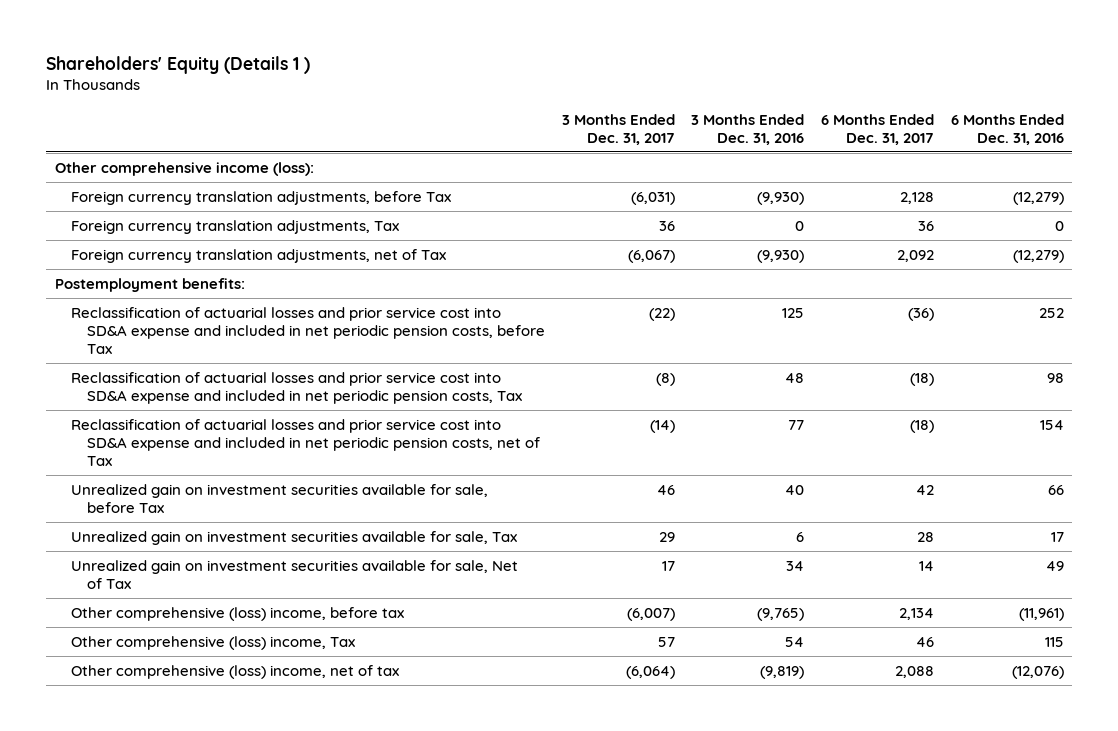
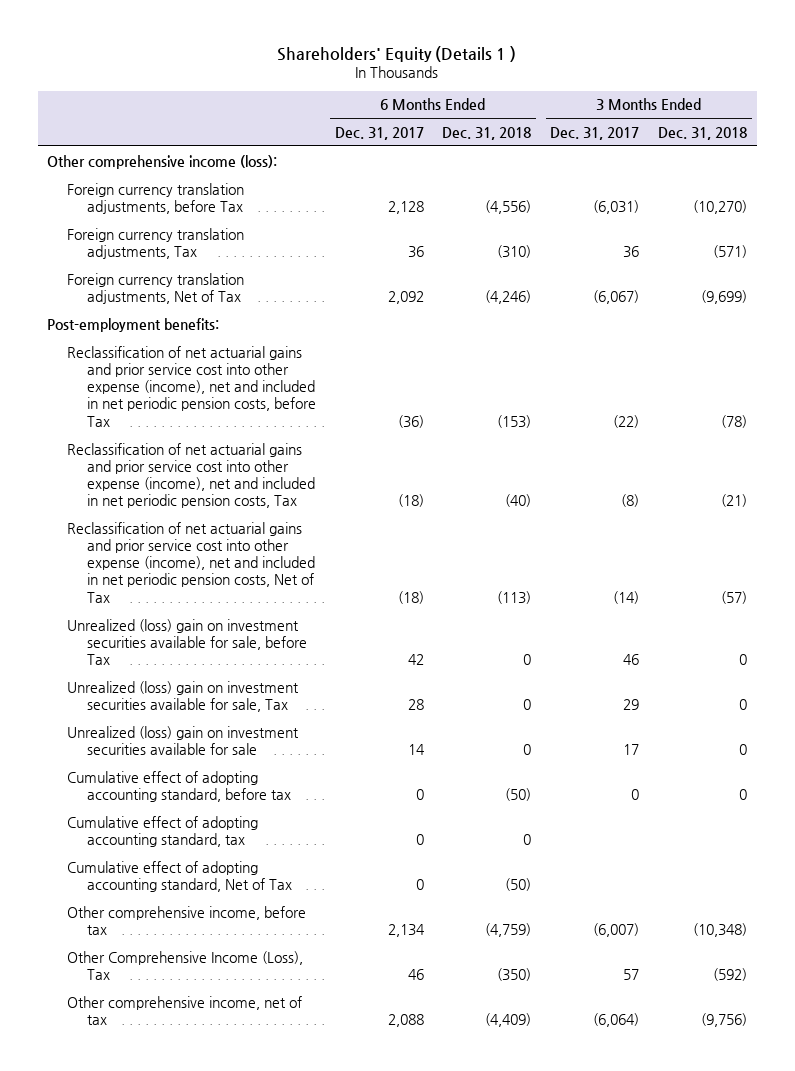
[691,113,805,145] 3 Months Ended Dec. 31, 2016 -> none
[950,113,1064,145] 6 Months Ended Dec. 31, 2016 -> none
none -> [442,126,532,140] Dec. 31, 2018
none -> [658,126,748,140] Dec. 31, 2018
[70,248,446,263] Foreign currency translation adjustments, net of Tax -> [66,272,244,304] Foreign currency translation adjustments, Net of Tax
[54,277,245,292] Postemployment benefits: -> [47,317,220,332] Post-employment benefits:
[70,306,545,354] Reclassification of actuarial losses and prior service cost into SD&A expense and included in net periodic pension costs, before Tax -> [66,345,316,427] Reclassification of net actuarial gains and prior service cost into other expense (income), net and included in net periodic pension costs, before Tax
[70,371,522,404] Reclassification of actuarial losses and prior service cost into SD&A expense and included in net periodic pension costs, Tax -> [66,442,315,509] Reclassification of net actuarial gains and prior service cost into other expense (income), net and included in net periodic pension costs, Tax
[70,418,540,466] Reclassification of actuarial losses and prior service cost into SD&A expense and included in net periodic pension costs, net of Tax -> [66,521,315,603] Reclassification of net actuarial gains and prior service cost into other expense (income), net and included in net periodic pension costs, Net of Tax
[70,483,488,513] Unrealized gain on investment securities available for sale, before Tax -> [66,618,307,666] Unrealized (loss) gain on investment securities available for sale, before Tax
[70,530,517,545] Unrealized gain on investment securities available for sale, Tax -> [66,680,299,712] Unrealized (loss) gain on investment securities available for sale, Tax
[70,559,518,589] Unrealized gain on investment securities available for sale, Net of Tax -> [66,725,299,755] Unrealized (loss) gain on investment securities available for sale
none -> [66,770,291,802] Cumulative effect of adopting accounting standard, before tax
none -> [66,815,258,847] Cumulative effect of adopting accounting standard, tax
none -> [66,860,292,892] Cumulative effect of adopting accounting standard, Net of Tax
[70,606,404,621] Other comprehensive (loss) income, before tax -> [66,905,306,935] Other comprehensive income, before tax
[70,635,355,650] Other comprehensive (loss) income, Tax -> [66,950,303,980] Other Comprehensive Income (Loss), Tax
[70,664,399,679] Other comprehensive (loss) income, net of tax -> [66,995,302,1025] Other comprehensive income, net of tax

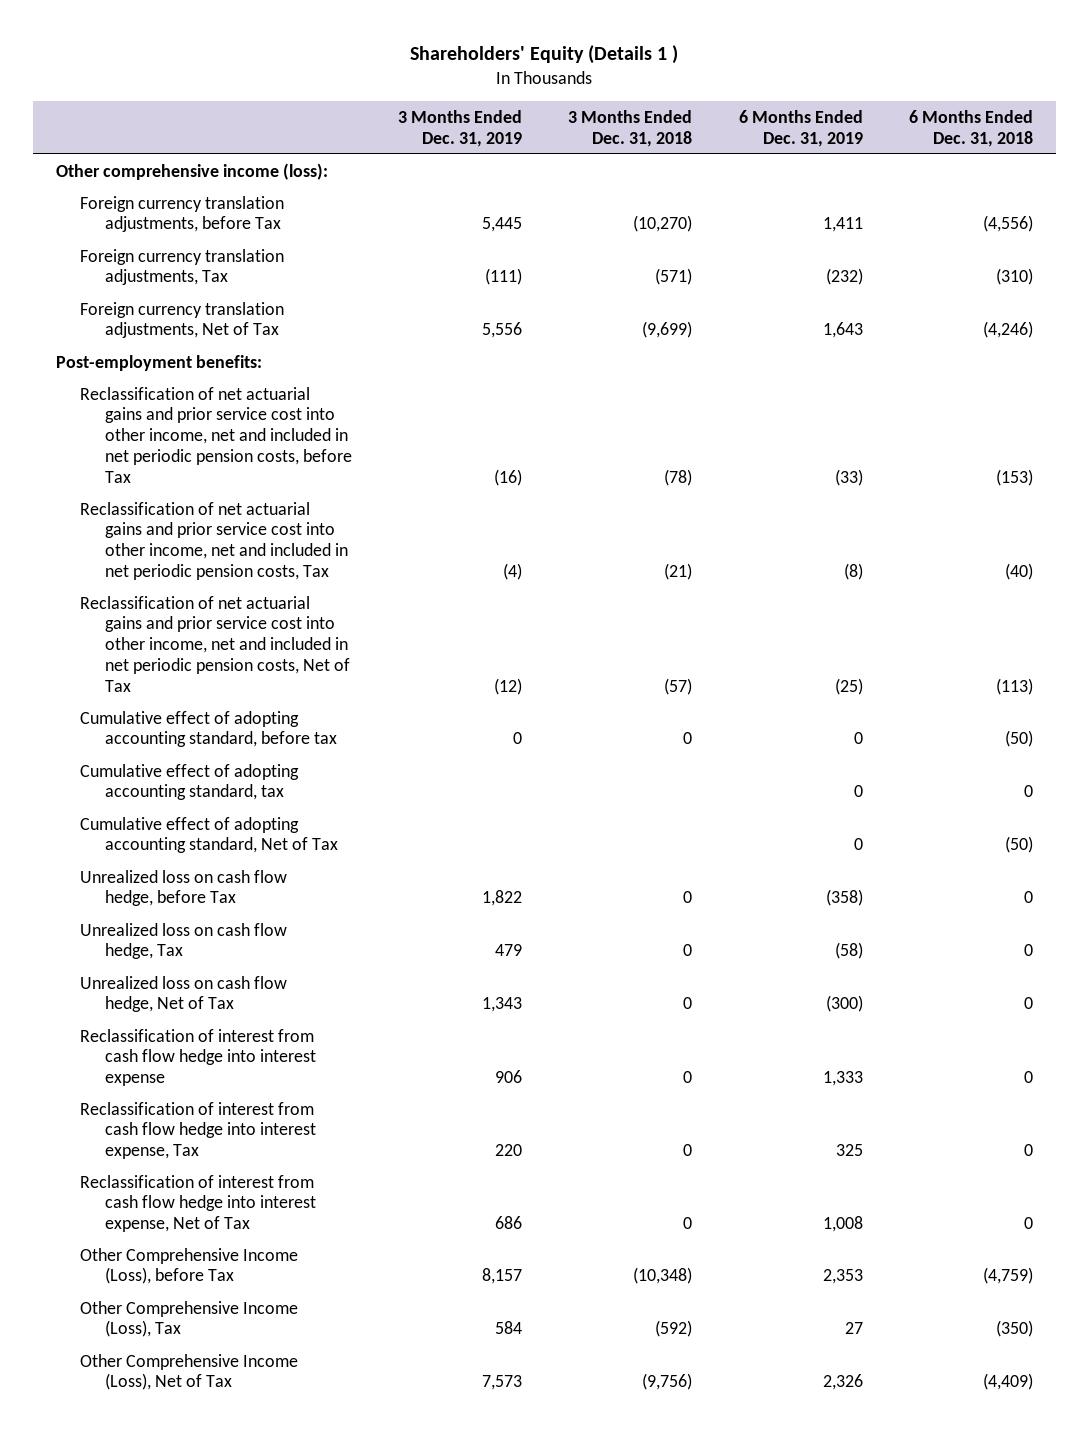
[334,126,424,140] Dec. 31, 2017 -> none
[550,126,640,140] Dec. 31, 2017 -> none
none -> [397,109,522,147] 3 Months Ended Dec. 31, 2019
none -> [738,109,863,147] 6 Months Ended Dec. 31, 2019
[66,618,307,666] Unrealized (loss) gain on investment securities available for sale, before Tax -> none
[66,680,299,712] Unrealized (loss) gain on investment securities available for sale, Tax -> none
[66,725,299,755] Unrealized (loss) gain on investment securities available for sale -> none
[66,345,316,427] Reclassification of net actuarial gains and prior service cost into other expense (income), net and included in net periodic pension costs, before Tax -> [80,386,352,483] Reclassification of net actuarial gains and prior service cost into other income, net and included in net periodic pension costs, before Tax
[66,442,315,509] Reclassification of net actuarial gains and prior service cost into other expense (income), net and included in net periodic pension costs, Tax -> [80,501,348,580] Reclassification of net actuarial gains and prior service cost into other income, net and included in net periodic pension costs, Tax
[66,521,315,603] Reclassification of net actuarial gains and prior service cost into other expense (income), net and included in net periodic pension costs, Net of Tax -> [80,595,350,692] Reclassification of net actuarial gains and prior service cost into other income, net and included in net periodic pension costs, Net of Tax
none -> [80,869,288,907] Unrealized loss on cash flow hedge, before Tax
none -> [80,922,288,960] Unrealized loss on cash flow hedge, Tax
none -> [80,975,288,1013] Unrealized loss on cash flow hedge, Net of Tax
none -> [80,1028,316,1087] Reclassification of interest from cash flow hedge into interest expense
none -> [80,1101,316,1160] Reclassification of interest from cash flow hedge into interest expense, Tax
none -> [80,1174,316,1233] Reclassification of interest from cash flow hedge into interest expense, Net of Tax
[66,905,306,935] Other comprehensive income, before tax -> [80,1247,299,1285] Other Comprehensive Income (Loss), before Tax
[66,995,302,1025] Other comprehensive income, net of tax -> [80,1353,299,1391] Other Comprehensive Income (Loss), Net of Tax

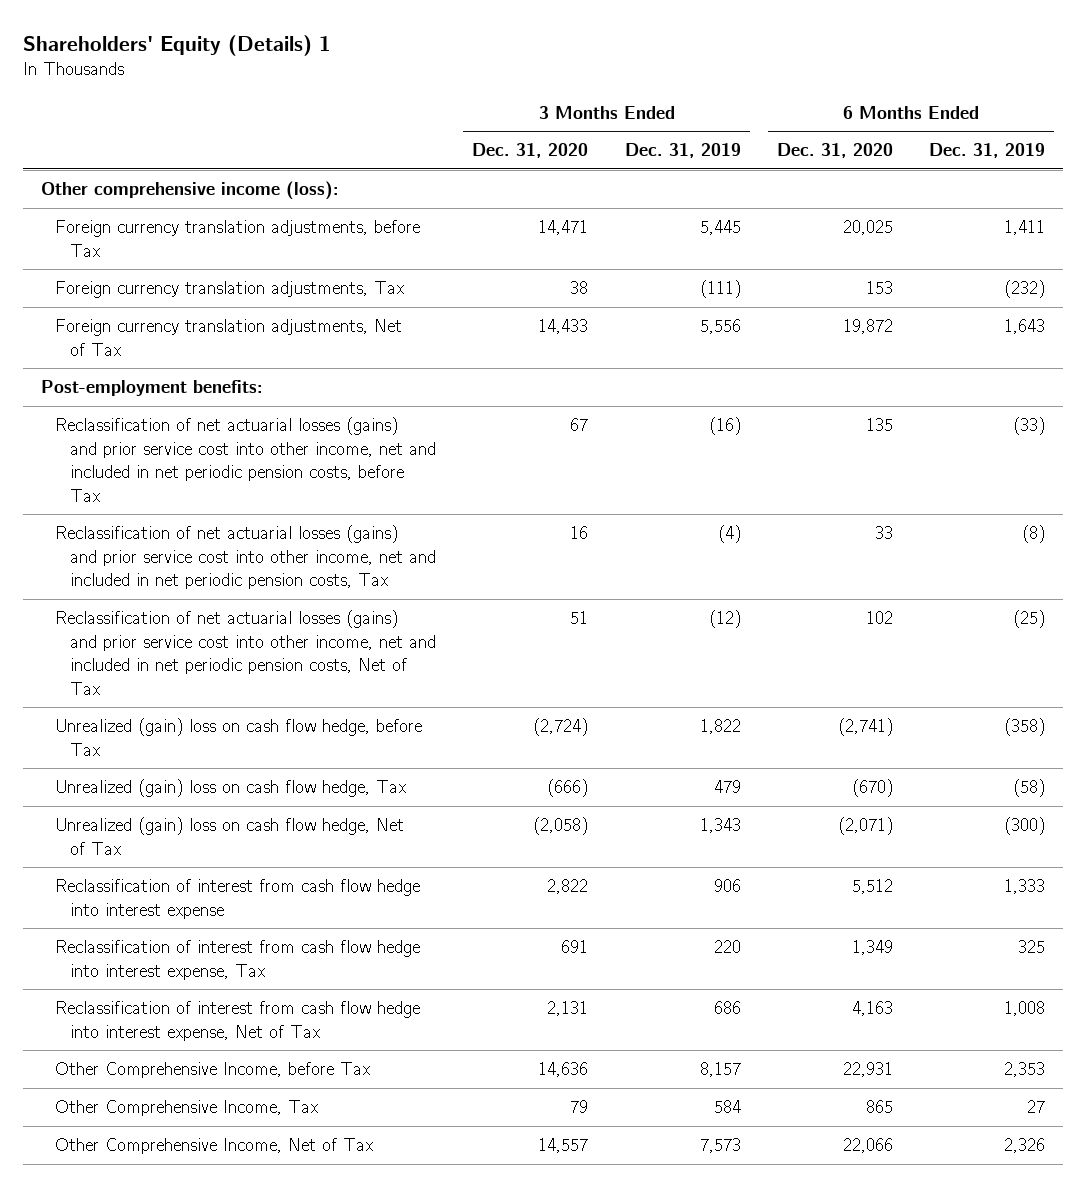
[410,45,679,65] Shareholders' Equity (Details 1 ) -> [22,34,331,56] Shareholders' Equity (Details) 1
[568,109,693,147] 3 Months Ended Dec. 31, 2018 -> none
[908,109,1033,147] 6 Months Ended Dec. 31, 2018 -> none
none -> [472,143,589,159] Dec. 31, 2020
none -> [776,143,893,159] Dec. 31, 2020
[80,710,337,748] Cumulative effect of adopting accounting standard, before tax -> none
[80,763,300,801] Cumulative effect of adopting accounting standard, tax -> none
[80,816,338,854] Cumulative effect of adopting accounting standard, Net of Tax -> none
[80,386,352,483] Reclassification of net actuarial gains and prior service cost into other income, net and included in net periodic pension costs, before Tax -> [55,417,437,502] Reclassification of net actuarial losses (gains) and prior service cost into other income, net and included in net periodic pension costs, before Tax
[80,501,348,580] Reclassification of net actuarial gains and prior service cost into other income, net and included in net periodic pension costs, Tax -> [55,525,437,590] Reclassification of net actuarial losses (gains) and prior service cost into other income, net and included in net periodic pension costs, Tax
[80,595,350,692] Reclassification of net actuarial gains and prior service cost into other income, net and included in net periodic pension costs, Net of Tax -> [55,610,437,695] Reclassification of net actuarial losses (gains) and prior service cost into other income, net and included in net periodic pension costs, Net of Tax
[80,869,288,907] Unrealized loss on cash flow hedge, before Tax -> [55,718,423,756] Unrealized (gain) loss on cash flow hedge, before Tax
[80,922,288,960] Unrealized loss on cash flow hedge, Tax -> [55,779,407,798] Unrealized (gain) loss on cash flow hedge, Tax
[80,975,288,1013] Unrealized loss on cash flow hedge, Net of Tax -> [55,817,405,855] Unrealized (gain) loss on cash flow hedge, Net of Tax
[80,1247,299,1285] Other Comprehensive Income (Loss), before Tax -> [55,1062,371,1079] Other Comprehensive Income, before Tax
[80,1300,299,1338] Other Comprehensive Income (Loss), Tax -> [55,1100,319,1117] Other Comprehensive Income, Tax
[80,1353,299,1391] Other Comprehensive Income (Loss), Net of Tax -> [55,1138,374,1155] Other Comprehensive Income, Net of Tax

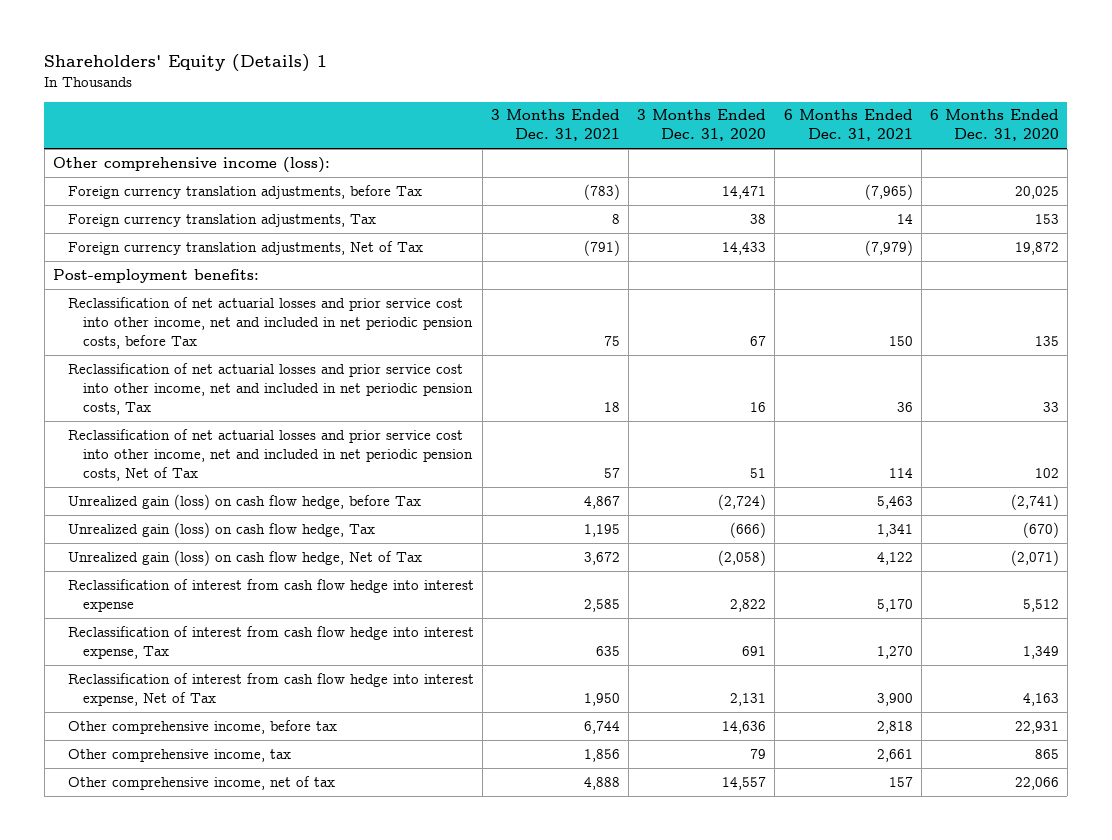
[624,143,741,159] Dec. 31, 2019 -> none
[929,143,1046,159] Dec. 31, 2019 -> none
none -> [491,109,621,142] 3 Months Ended Dec. 31, 2021
none -> [783,109,913,142] 6 Months Ended Dec. 31, 2021
[55,417,437,502] Reclassification of net actuarial losses (gains) and prior service cost into other income, net and included in net periodic pension costs, before Tax -> [67,296,473,349] Reclassification of net actuarial losses and prior service cost into other income, net and included in net periodic pension costs, before Tax
[55,525,437,590] Reclassification of net actuarial losses (gains) and prior service cost into other income, net and included in net periodic pension costs, Tax -> [67,362,473,415] Reclassification of net actuarial losses and prior service cost into other income, net and included in net periodic pension costs, Tax
[55,610,437,695] Reclassification of net actuarial losses (gains) and prior service cost into other income, net and included in net periodic pension costs, Net of Tax -> [67,428,473,481] Reclassification of net actuarial losses and prior service cost into other income, net and included in net periodic pension costs, Net of Tax
[55,718,423,756] Unrealized (gain) loss on cash flow hedge, before Tax -> [67,493,421,510] Unrealized gain (loss) on cash flow hedge, before Tax
[55,779,407,798] Unrealized (gain) loss on cash flow hedge, Tax -> [67,521,375,538] Unrealized gain (loss) on cash flow hedge, Tax
[55,817,405,855] Unrealized (gain) loss on cash flow hedge, Net of Tax -> [67,549,422,566] Unrealized gain (loss) on cash flow hedge, Net of Tax
[55,1062,371,1079] Other Comprehensive Income, before Tax -> [67,719,337,734] Other comprehensive income, before tax
[55,1100,319,1117] Other Comprehensive Income, Tax -> [67,748,291,762] Other comprehensive income, tax
[55,1138,374,1155] Other Comprehensive Income, Net of Tax -> [67,775,335,790] Other comprehensive income, net of tax

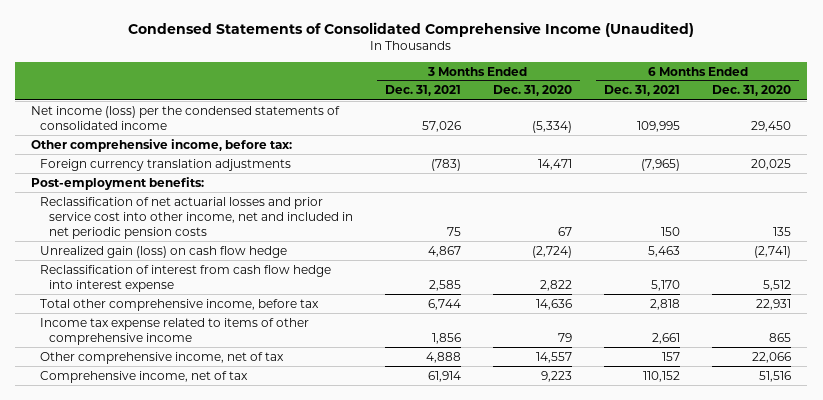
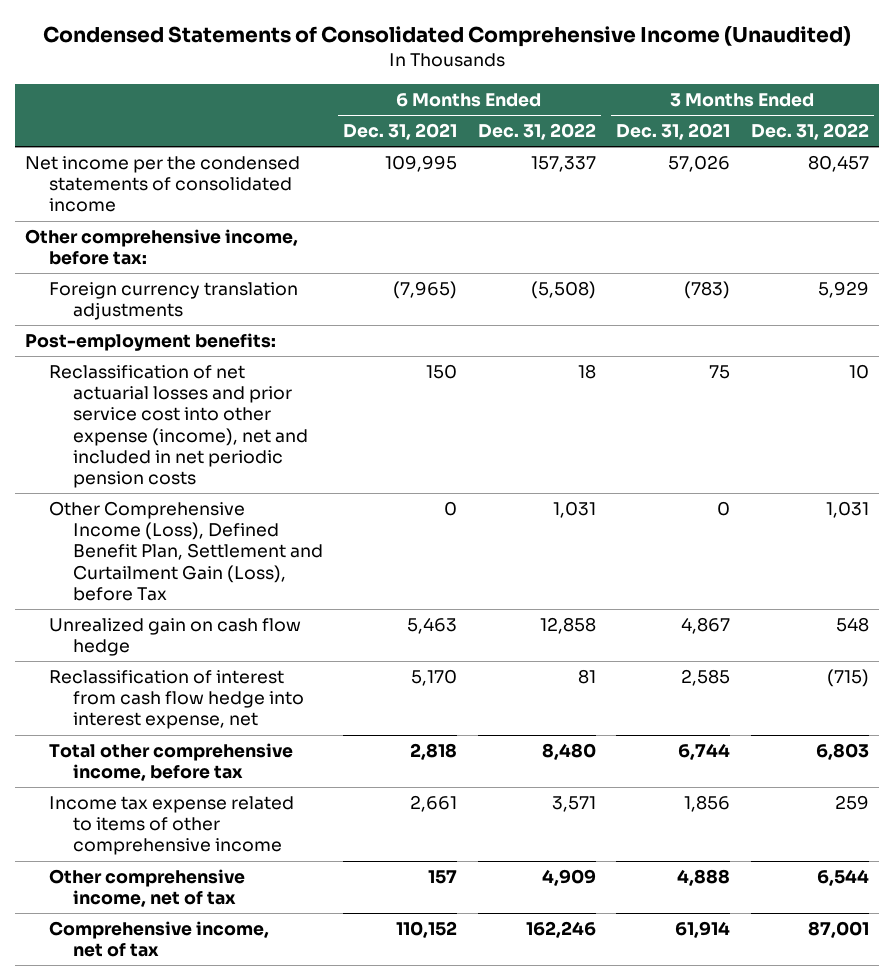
[492,85,572,97] Dec. 31, 2020 -> none
[712,85,792,97] Dec. 31, 2020 -> none
none -> [477,123,596,141] Dec. 31, 2022
none -> [750,123,869,141] Dec. 31, 2022
[31,105,341,130] Net income (loss) per the condensed statements of consolidated income -> [25,156,301,213] Net income per the condensed statements of consolidated income
[39,196,353,239] Reclassification of net actuarial losses and prior service cost into other income, net and included in net periodic pension costs -> [48,365,308,488] Reclassification of net actuarial losses and prior service cost into other expense (income), net and included in net periodic pension costs
none -> [48,501,323,601] Other Comprehensive Income (Loss), Defined Benefit Plan, Settlement and Curtailment Gain (Loss), before Tax
[39,245,287,258] Unrealized gain (loss) on cash flow hedge -> [48,618,301,657] Unrealized gain on cash flow hedge
[39,264,331,292] Reclassification of interest from cash flow hedge into interest expense -> [48,670,304,730] Reclassification of interest from cash flow hedge into interest expense, net

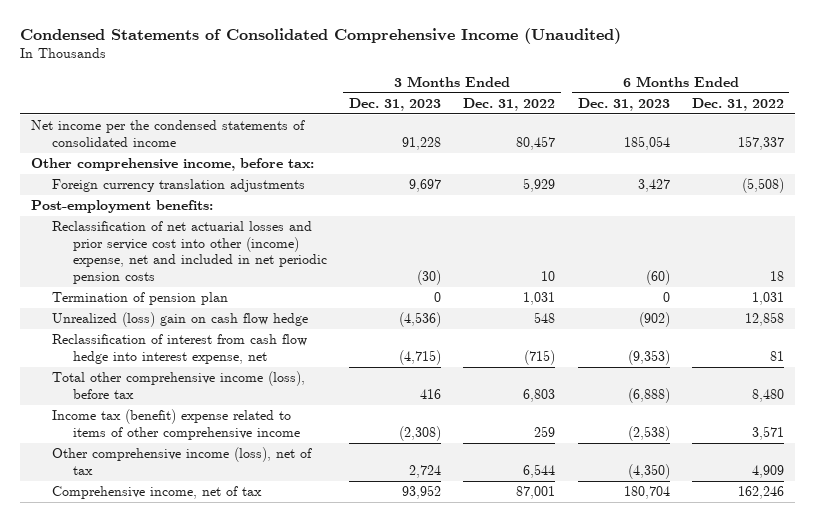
[343,123,458,141] Dec. 31, 2021 -> none
[616,123,731,141] Dec. 31, 2021 -> none
none -> [349,97,442,111] Dec. 31, 2023
none -> [577,97,670,111] Dec. 31, 2023
[48,365,308,488] Reclassification of net actuarial losses and prior service cost into other expense (income), net and included in net periodic pension costs -> [51,221,327,284] Reclassification of net actuarial losses and prior service cost into other (income) expense, net and included in net periodic pension costs
[48,501,323,601] Other Comprehensive Income (Loss), Defined Benefit Plan, Settlement and Curtailment Gain (Loss), before Tax -> [51,292,228,306] Termination of pension plan
[48,618,301,657] Unrealized gain on cash flow hedge -> [51,312,308,328] Unrealized (loss) gain on cash flow hedge
[48,743,293,782] Total other comprehensive income, before tax -> [51,371,305,399] Total other comprehensive income (loss), before tax
[48,796,294,856] Income tax expense related to items of other comprehensive income -> [51,409,300,440] Income tax (benefit) expense related to items of other comprehensive income
[48,869,245,908] Other comprehensive income, net of tax -> [51,447,312,475] Other comprehensive income (loss), net of tax

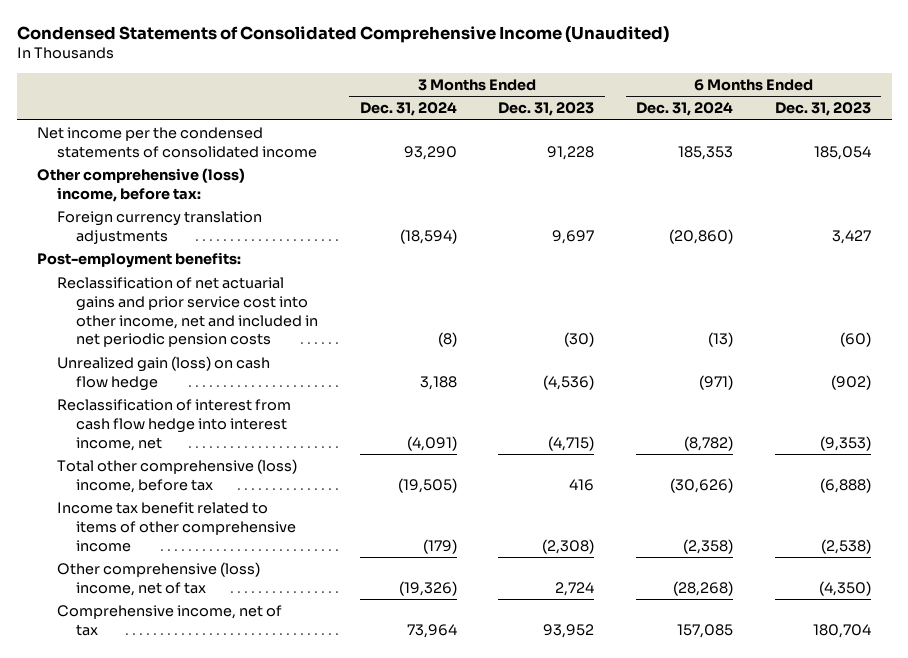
[463,97,556,111] Dec. 31, 2022 -> none
[691,97,784,111] Dec. 31, 2022 -> none
none -> [359,102,457,117] Dec. 31, 2024
none -> [636,102,734,117] Dec. 31, 2024
[30,158,314,172] Other comprehensive income, before tax: -> [37,168,246,202] Other comprehensive (loss) income, before tax:
[51,292,228,306] Termination of pension plan -> none
[51,221,327,284] Reclassification of net actuarial losses and prior service cost into other (income) expense, net and included in net periodic pension costs -> [56,277,318,348] Reclassification of net actuarial gains and prior service cost into other income, net and included in net periodic pension costs
[51,312,308,328] Unrealized (loss) gain on cash flow hedge -> [56,356,270,391] Unrealized gain (loss) on cash flow hedge
[51,334,307,364] Reclassification of interest from cash flow hedge into interest expense, net -> [56,399,291,451] Reclassification of interest from cash flow hedge into interest income, net
[51,371,305,399] Total other comprehensive income (loss), before tax -> [56,459,297,493] Total other comprehensive (loss) income, before tax
[51,409,300,440] Income tax (benefit) expense related to items of other comprehensive income -> [56,502,296,552] Income tax benefit related to items of other comprehensive income
[51,447,312,475] Other comprehensive income (loss), net of tax -> [56,562,260,596] Other comprehensive (loss) income, net of tax

